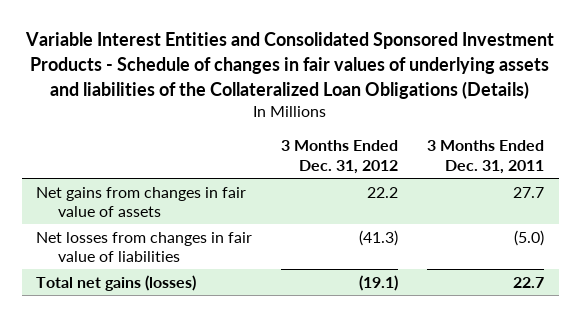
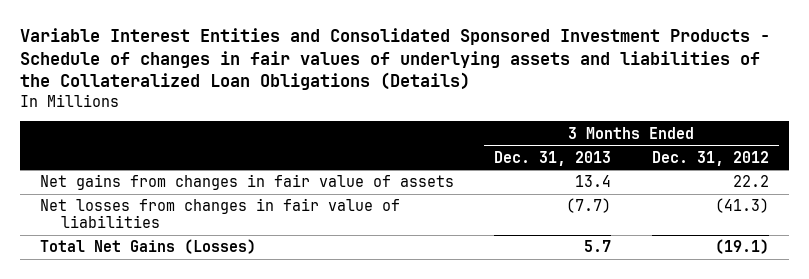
[427,140,545,174] 3 Months Ended Dec. 31, 2011 -> none
none -> [494,150,612,166] Dec. 31, 2013
[36,274,197,291] Total net gains (losses) -> [40,239,257,255] Total Net Gains (Losses)

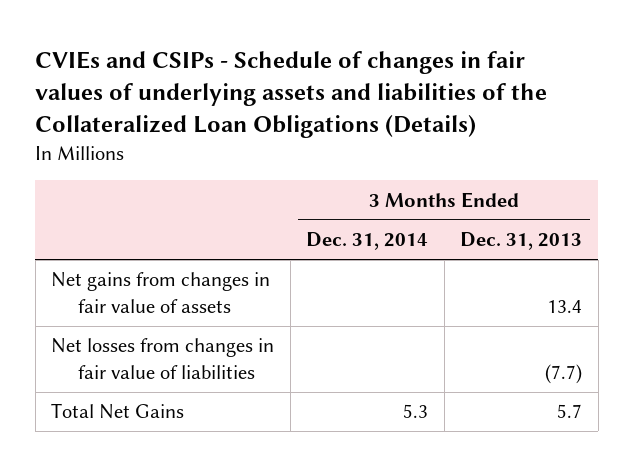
[19,28,770,91] Variable Interest Entities and Consolidated Sponsored Investment Products - Schedule of changes in fair values of underlying assets and liabilities of the Collateralized Loan Obligations (Details) -> [35,50,548,138] CVIEs and CSIPs - Schedule of changes in fair values of underlying assets and liabilities of the Collateralized Loan Obligations (Details)
[651,150,769,166] Dec. 31, 2012 -> none
none -> [306,232,429,251] Dec. 31, 2014
[40,239,257,255] Total Net Gains (Losses) -> [51,403,185,420] Total Net Gains

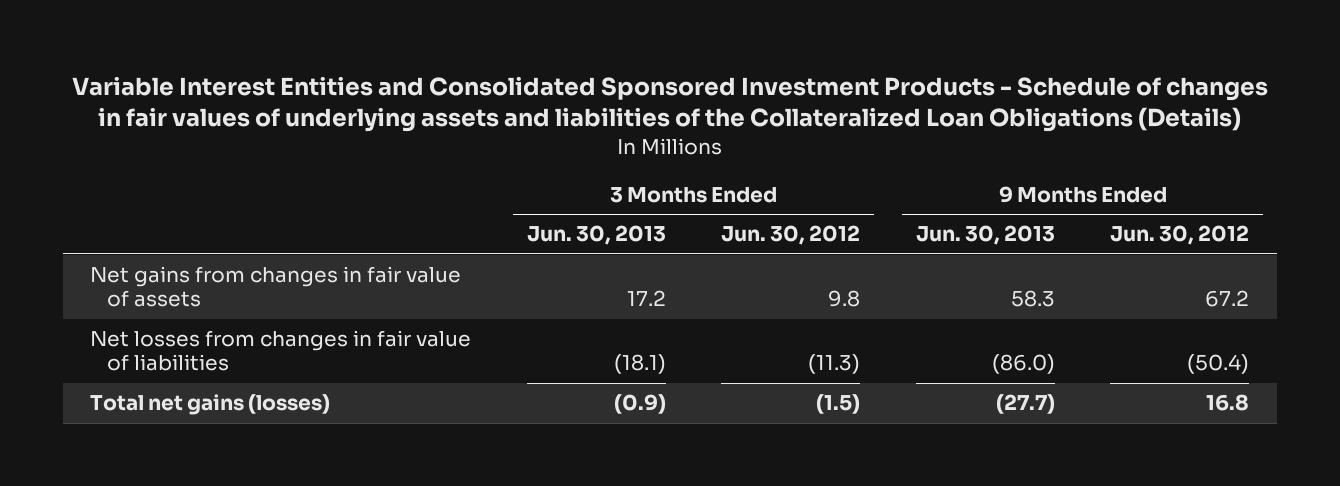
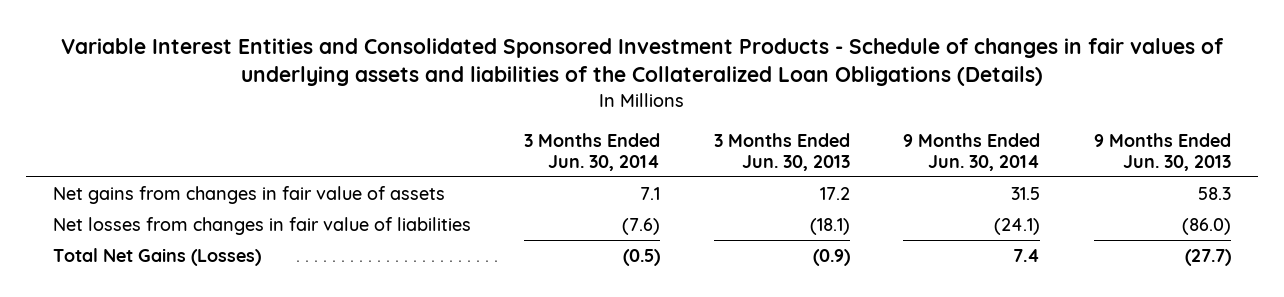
[721,225,861,246] Jun. 30, 2012 -> none
[1110,225,1250,246] Jun. 30, 2012 -> none
none -> [524,132,661,171] 3 Months Ended Jun. 30, 2014
none -> [903,132,1041,171] 9 Months Ended Jun. 30, 2014
[90,394,331,416] Total net gains (losses) -> [52,247,261,266] Total Net Gains (Losses)

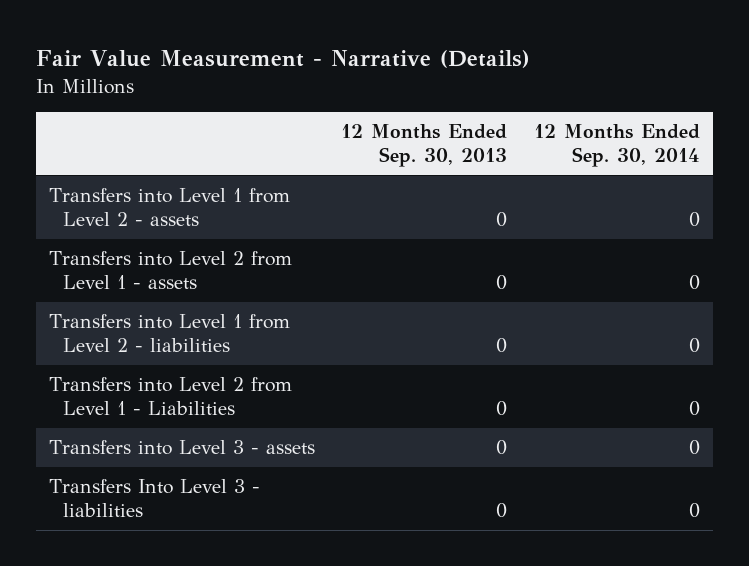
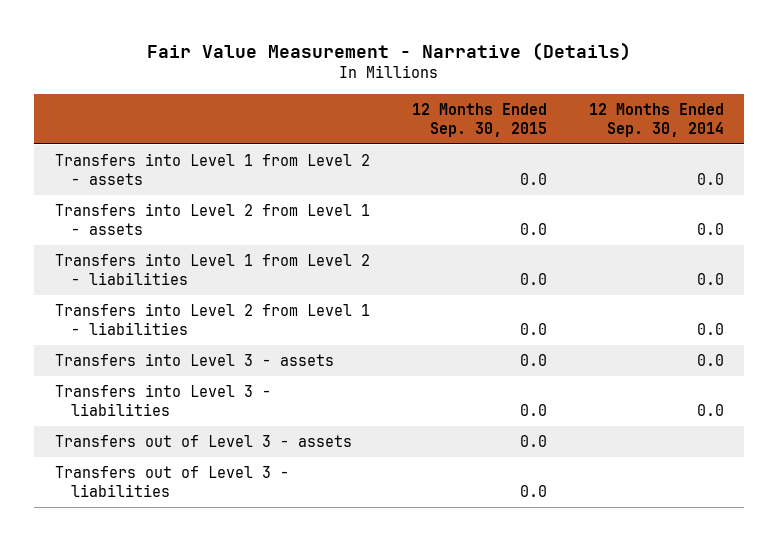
[341,124,508,168] 12 Months Ended Sep. 30, 2013 -> none
none -> [411,102,547,137] 12 Months Ended Sep. 30, 2015
[688,212,700,228] 0 -> [696,173,724,186] 0.0
[688,275,700,291] 0 -> [696,223,724,236] 0.0
[688,338,700,354] 0 -> [696,273,724,286] 0.0
[48,377,292,416] Transfers into Level 2 from Level 1 - Liabilities -> [55,302,371,336] Transfers into Level 2 from Level 1 - liabilities
[688,401,700,417] 0 -> [696,323,724,336] 0.0
[688,440,700,456] 0 -> [696,353,724,366] 0.0
[48,479,260,518] Transfers Into Level 3 - liabilities -> [55,383,272,417] Transfers into Level 3 - liabilities
[688,503,700,519] 0 -> [696,404,724,417] 0.0
none -> [55,434,353,447] Transfers out of Level 3 - assets
none -> [55,465,290,498] Transfers out of Level 3 - liabilities

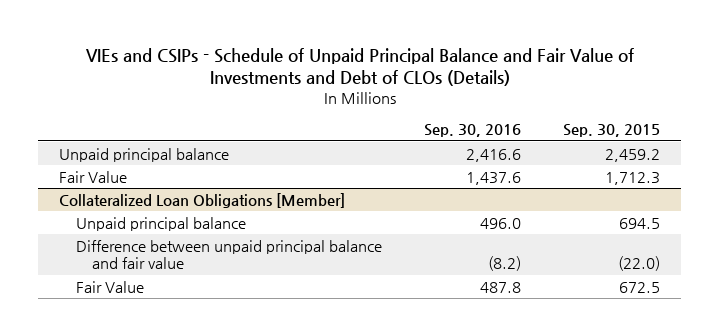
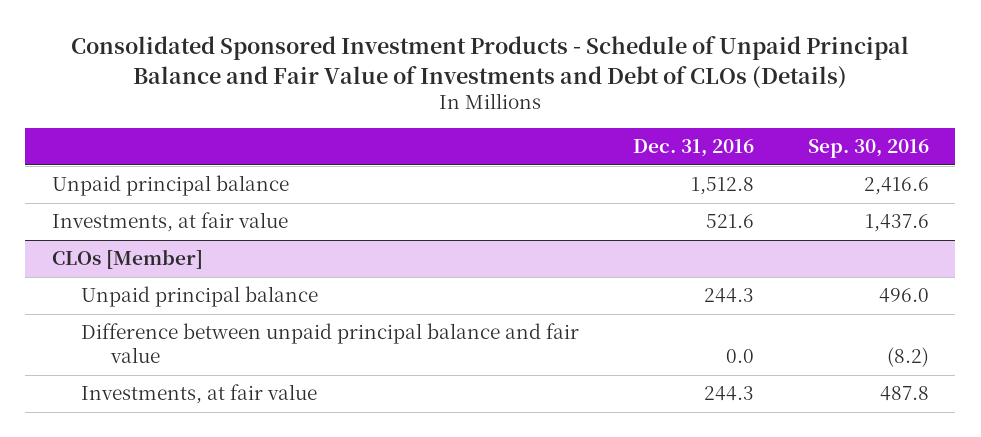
[85,47,634,87] VIEs and CSIPs - Schedule of Unpaid Principal Balance and Fair Value of Investments and Debt of CLOs (Details) -> [71,36,910,89] Consolidated Sponsored Investment Products - Schedule of Unpaid Principal Balance and Fair Value of Investments and Debt of CLOs (Details)
[562,124,660,138] Sep. 30, 2015 -> none
none -> [633,139,755,158] Dec. 31, 2016
[59,170,128,183] Fair Value -> [52,212,289,233] Investments, at fair value
[59,192,346,208] Collateralized Loan Obligations [Member] -> [52,249,204,270] CLOs [Member]
[75,280,144,293] Fair Value -> [81,384,318,405] Investments, at fair value

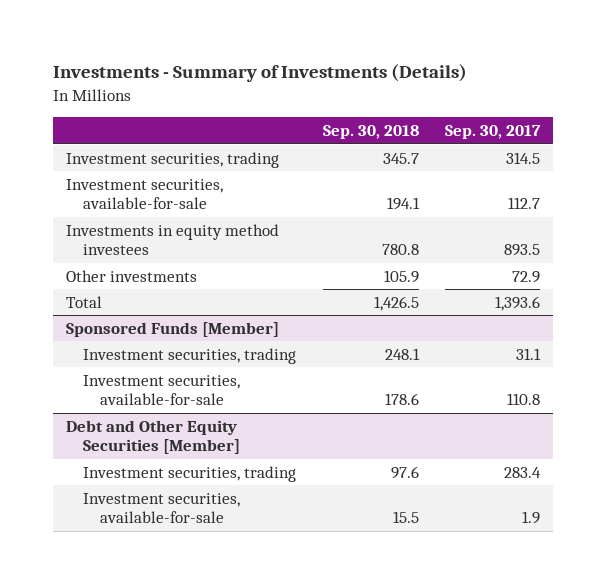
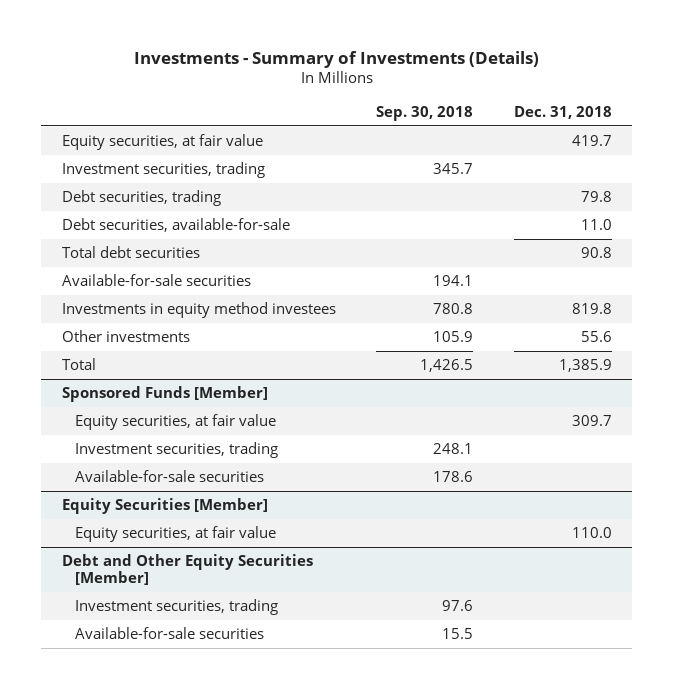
[445,125,542,140] Sep. 30, 2017 -> none
none -> [513,105,612,119] Dec. 31, 2018
none -> [61,134,263,151] Equity securities, at fair value
none -> [61,190,221,207] Debt securities, trading
none -> [61,218,290,233] Debt securities, available-for-sale
none -> [61,246,200,259] Total debt securities
[65,178,223,210] Investment securities, available-for-sale -> [61,274,251,287] Available-for-sale securities
none -> [74,414,276,431] Equity securities, at fair value
[83,374,241,406] Investment securities, available-for-sale -> [74,470,264,483] Available-for-sale securities
none -> [61,498,268,515] Equity Securities [Member]
none -> [74,526,276,543] Equity securities, at fair value
[83,492,241,524] Investment securities, available-for-sale -> [74,627,264,640] Available-for-sale securities

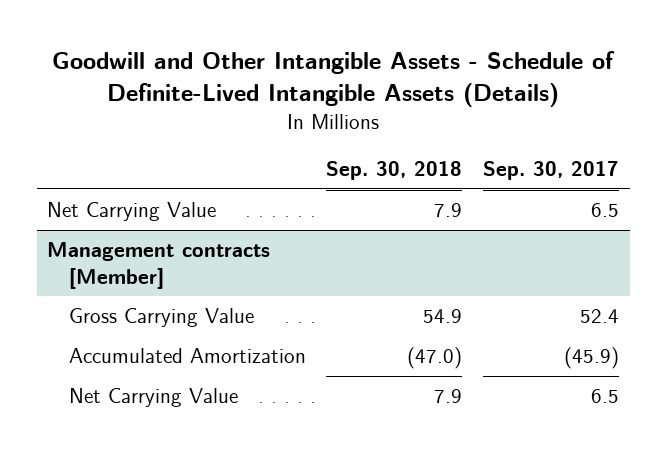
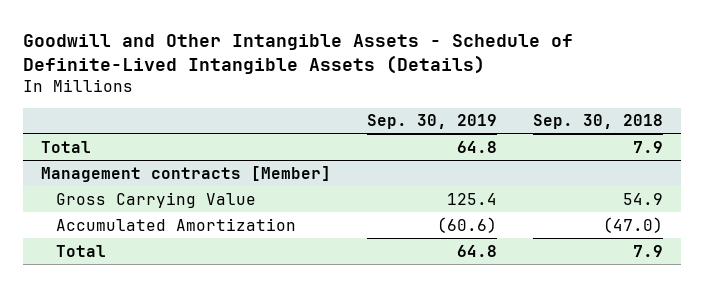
[483,161,620,181] Sep. 30, 2017 -> none
none -> [366,114,497,130] Sep. 30, 2019
[47,202,217,222] Net Carrying Value -> [40,140,91,153] Total
[68,388,238,408] Net Carrying Value -> [55,244,106,257] Total

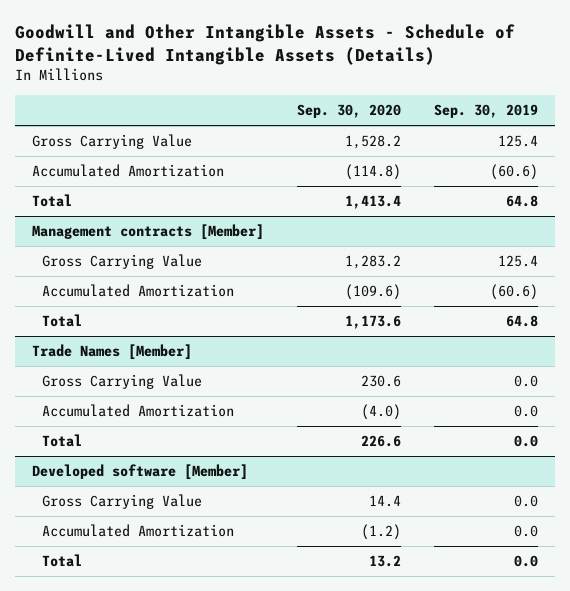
[533,114,664,130] Sep. 30, 2018 -> none
none -> [296,104,401,119] Sep. 30, 2020
none -> [31,134,192,150] Gross Carrying Value
none -> [31,164,224,178] Accumulated Amortization
none -> [31,344,192,361] Trade Names [Member]
none -> [42,374,203,390] Gross Carrying Value
none -> [42,404,235,418] Accumulated Amortization
none -> [42,434,83,448] Total
none -> [31,464,248,481] Developed software [Member]
none -> [42,494,203,510] Gross Carrying Value
none -> [42,524,235,538] Accumulated Amortization
none -> [42,554,83,568] Total

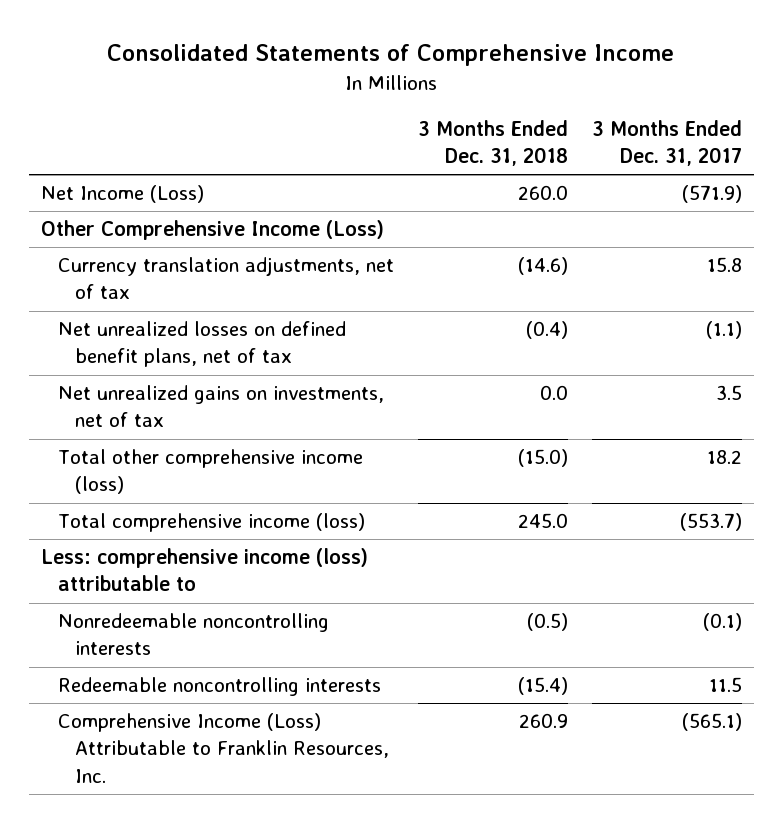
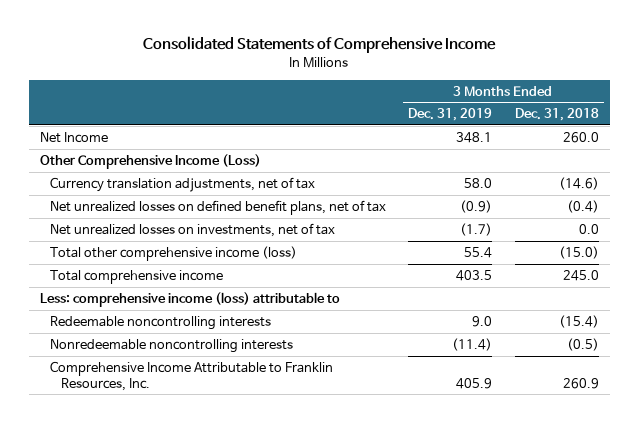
[591,120,742,167] 3 Months Ended Dec. 31, 2017 -> none
none -> [408,108,493,122] Dec. 31, 2019
[40,185,204,204] Net Income (Loss) -> [39,131,108,143] Net Income
[57,385,384,428] Net unrealized gains on investments, net of tax -> [50,222,336,237] Net unrealized losses on investments, net of tax
[57,513,365,533] Total comprehensive income (loss) -> [50,269,224,284] Total comprehensive income
[57,613,329,656] Nonredeemable noncontrolling interests -> [50,338,294,353] Nonredeemable noncontrolling interests
[57,713,390,783] Comprehensive Income (Loss) Attributable to Franklin Resources, Inc. -> [50,360,334,391] Comprehensive Income Attributable to Franklin Resources, Inc.

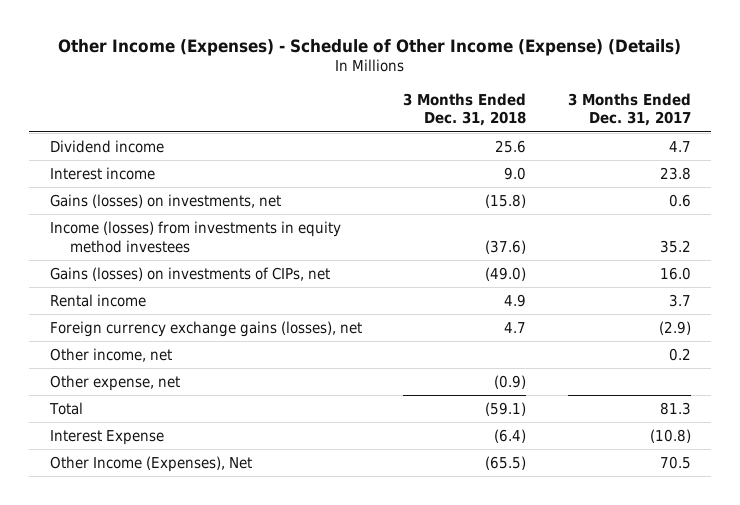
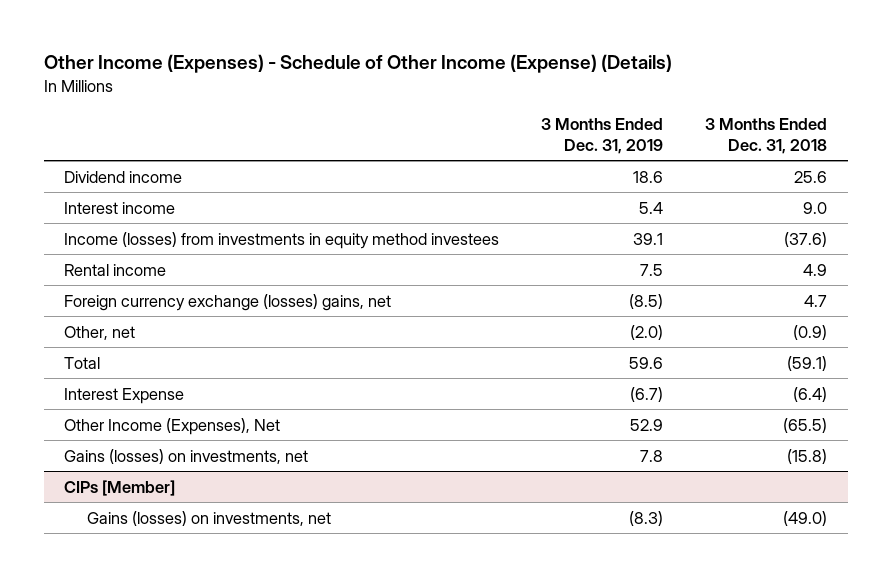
[567,92,691,127] 3 Months Ended Dec. 31, 2017 -> none
none -> [541,118,664,154] 3 Months Ended Dec. 31, 2019
[49,266,330,281] Gains (losses) on investments of CIPs, net -> none
[49,347,172,362] Other income, net -> none
[49,320,362,337] Foreign currency exchange gains (losses), net -> [64,293,392,311] Foreign currency exchange (losses) gains, net
[49,374,180,391] Other expense, net -> [64,325,136,340] Other, net
[49,193,281,208] Gains (losses) on investments, net -> [64,448,309,464] Gains (losses) on investments, net
none -> [64,479,176,496] CIPs [Member]
none -> [86,510,331,526] Gains (losses) on investments, net

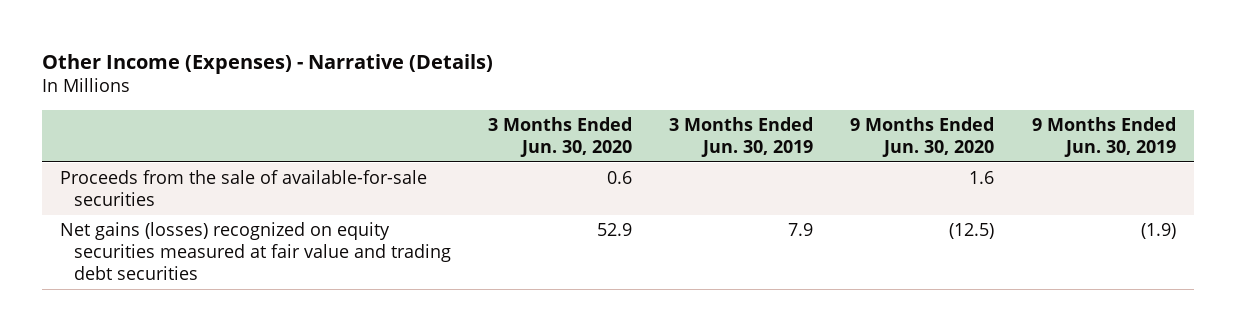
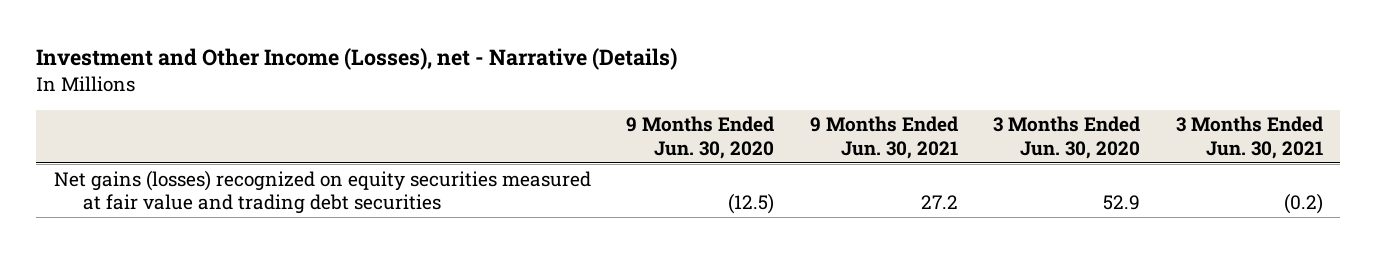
[41,53,493,74] Other Income (Expenses) - Narrative (Details) -> [35,48,677,71] Investment and Other Income (Losses), net - Narrative (Details)
[669,116,814,157] 3 Months Ended Jun. 30, 2019 -> none
[1031,116,1176,157] 9 Months Ended Jun. 30, 2019 -> none
none -> [809,116,958,159] 9 Months Ended Jun. 30, 2021
none -> [1175,116,1323,159] 3 Months Ended Jun. 30, 2021
[60,170,428,207] Proceeds from the sale of available-for-sale securities -> none

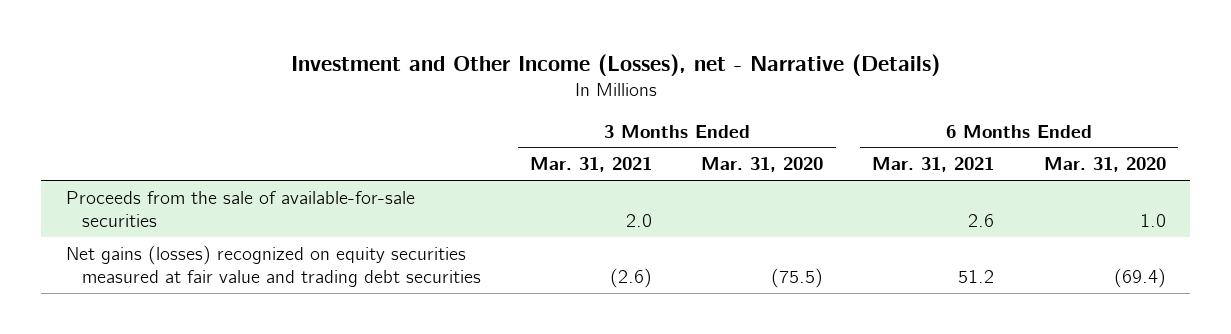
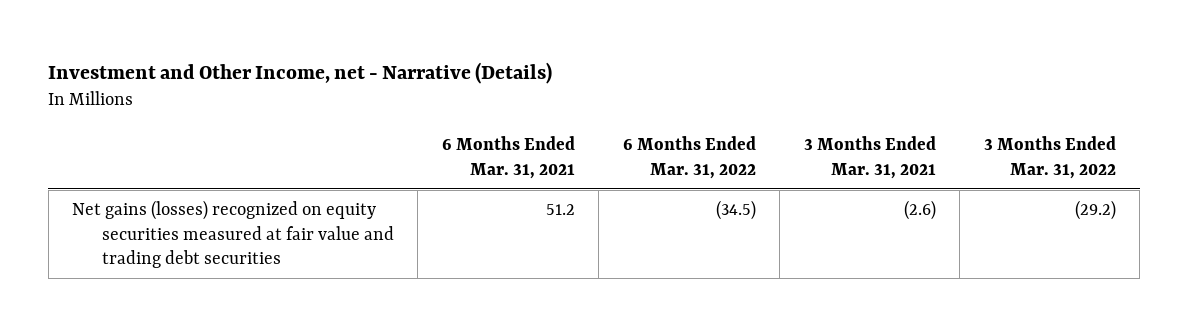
[290,53,940,76] Investment and Other Income (Losses), net - Narrative (Details) -> [48,61,553,84] Investment and Other Income, net - Narrative (Details)
[701,157,824,173] Mar. 31, 2020 -> none
[1043,157,1166,173] Mar. 31, 2020 -> none
none -> [622,136,756,179] 6 Months Ended Mar. 31, 2022
none -> [983,136,1116,179] 3 Months Ended Mar. 31, 2022
[65,190,415,228] Proceeds from the sale of available-for-sale securities -> none

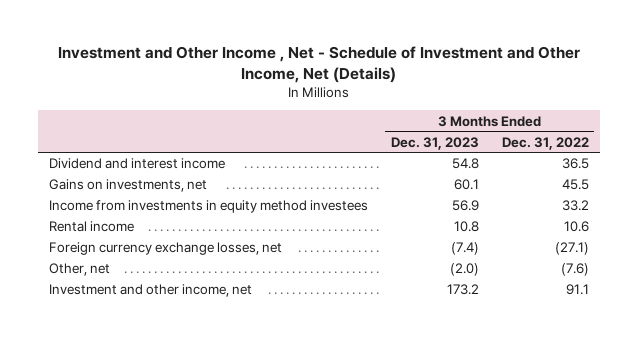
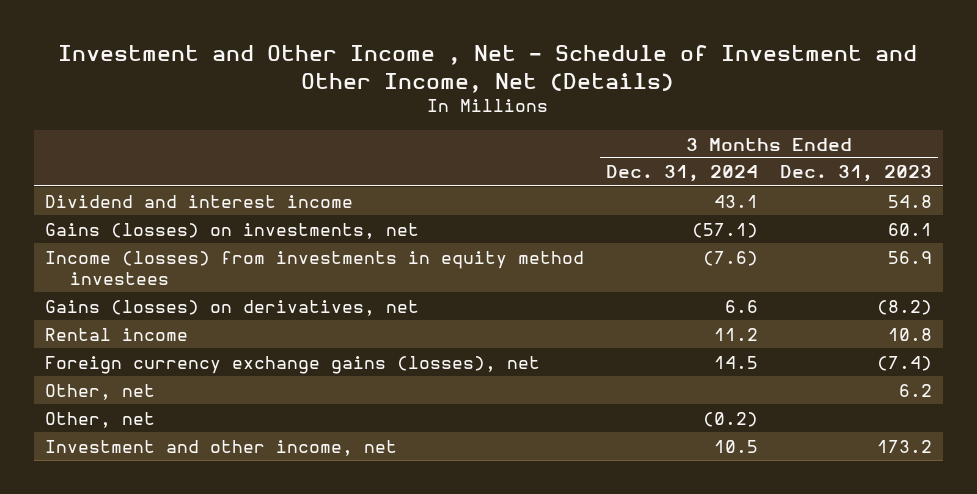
[501,136,589,150] Dec. 31, 2022 -> none
none -> [605,165,758,183] Dec. 31, 2024
[49,179,208,193] Gains on investments, net -> [44,222,419,239] Gains (losses) on investments, net
[49,200,369,214] Income from investments in equity method investees -> [44,250,584,286] Income (losses) from investments in equity method investees
none -> [44,299,419,316] Gains (losses) on derivatives, net
[49,242,283,256] Foreign currency exchange losses, net -> [44,355,540,374] Foreign currency exchange gains (losses), net
[449,263,479,277] (2.0) -> [899,383,933,397] 6.2
none -> [44,411,155,428] Other, net

